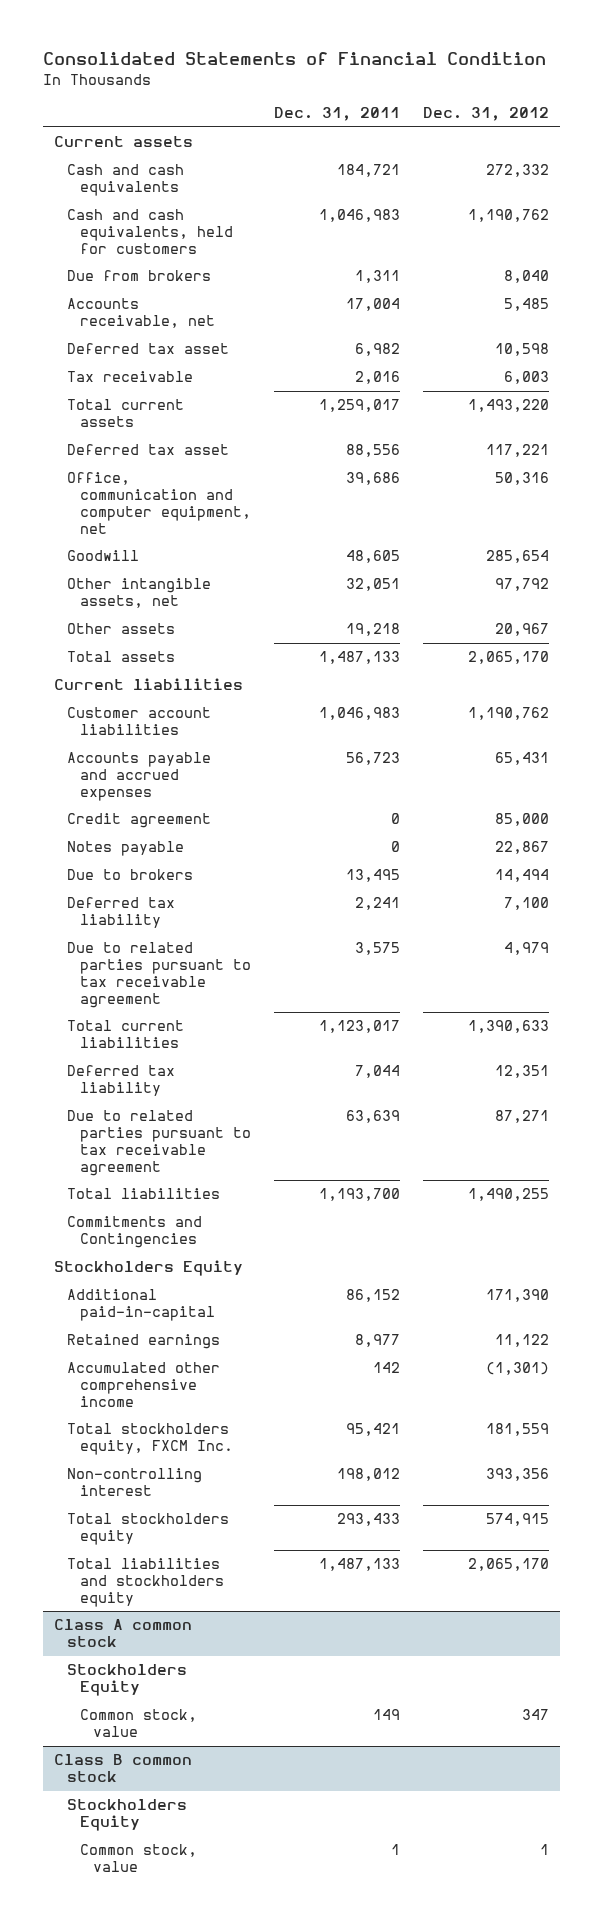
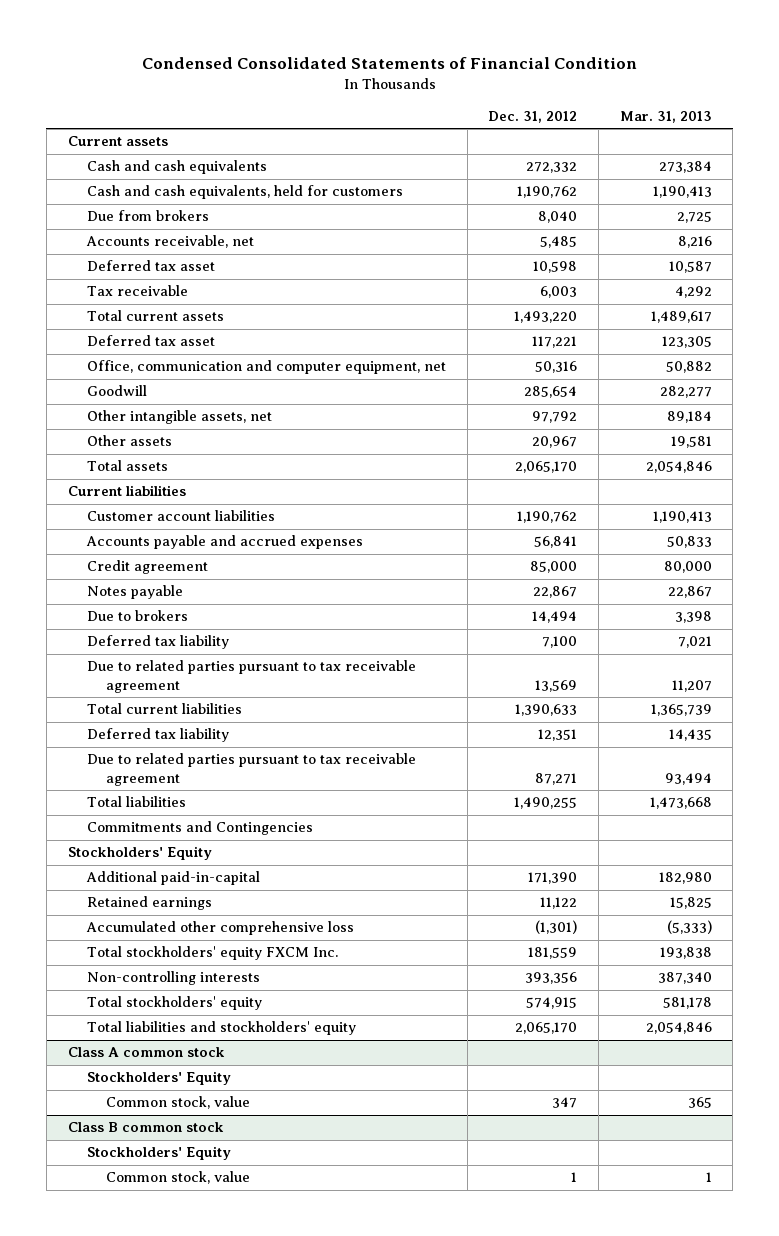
[42,52,546,66] Consolidated Statements of Financial Condition -> [141,56,637,69] Condensed Consolidated Statements of Financial Condition
[273,107,400,122] Dec. 31, 2011 -> none
none -> [619,110,712,123] Mar. 31, 2013
[494,752,549,766] 65,431 -> [534,536,578,549] 56,841
[503,942,549,956] 4,979 -> [535,679,578,692] 13,569
[53,1260,243,1277] Stockholders Equity -> [67,846,212,861] Stockholders' Equity
[67,1362,221,1407] Accumulated other comprehensive income -> [85,921,354,936] Accumulated other comprehensive loss
[67,1423,234,1456] Total stockholders equity, FXCM Inc. -> [86,946,338,961] Total stockholders' equity FXCM Inc.
[67,1468,203,1497] Non-controlling interest -> [86,971,260,986] Non-controlling interests
[67,1513,230,1546] Total stockholders equity -> [86,996,262,1011] Total stockholders' equity
[67,1558,225,1607] Total liabilities and stockholders equity -> [86,1021,356,1036] Total liabilities and stockholders' equity
[67,1664,188,1697] Stockholders Equity -> [86,1071,231,1086] Stockholders' Equity
[67,1799,188,1832] Stockholders Equity -> [86,1146,231,1161] Stockholders' Equity

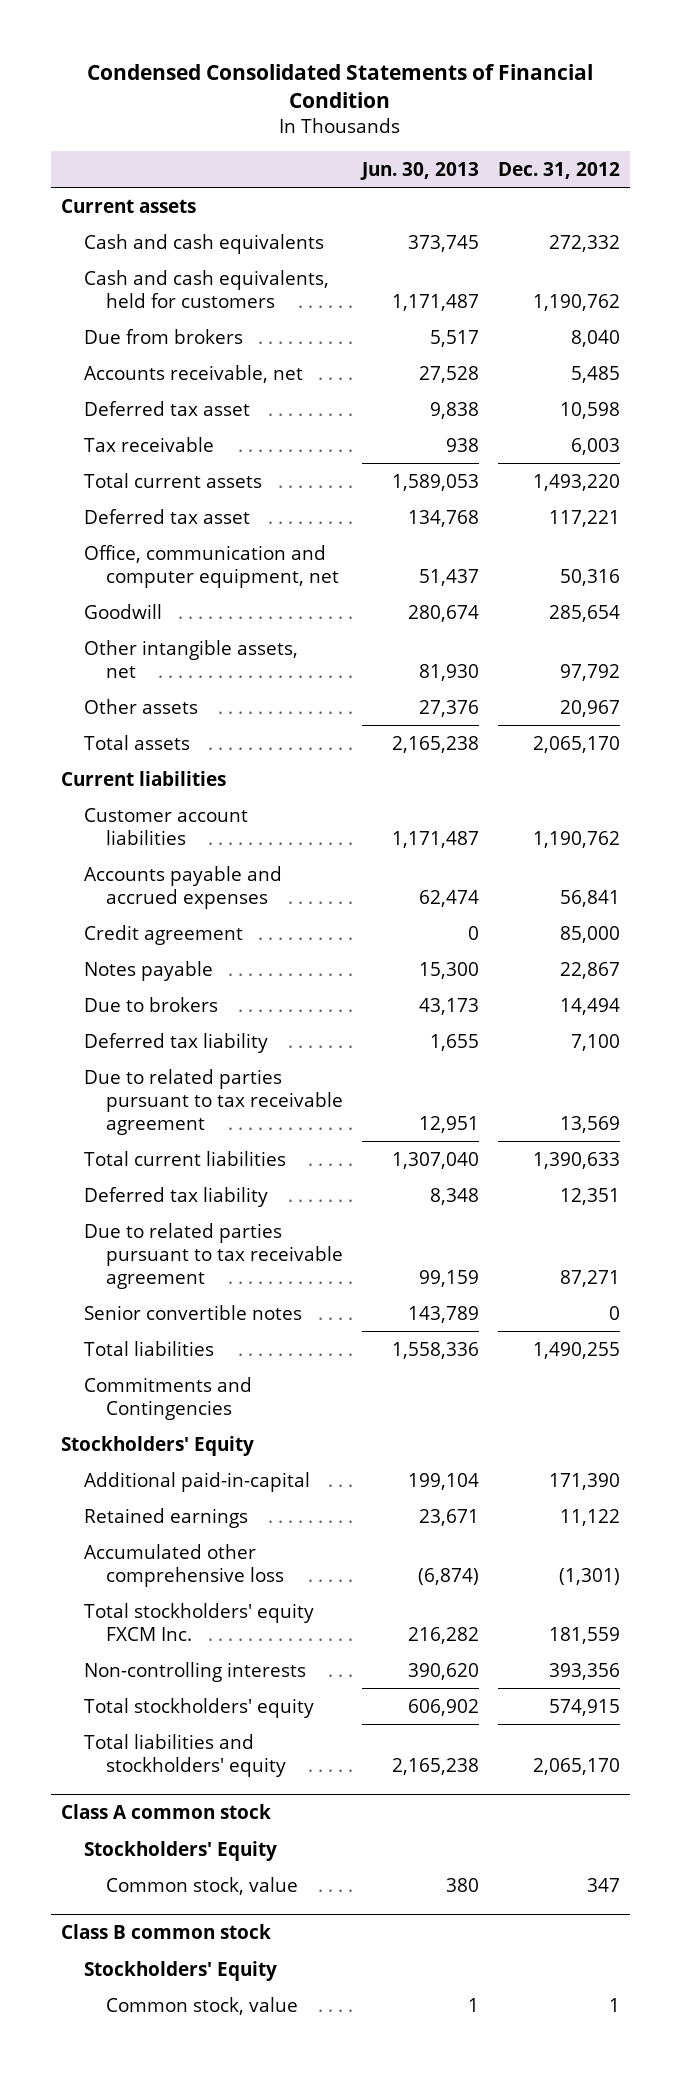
[619,110,712,123] Mar. 31, 2013 -> none
none -> [360,161,480,180] Jun. 30, 2013
none -> [83,1304,302,1320] Senior convertible notes

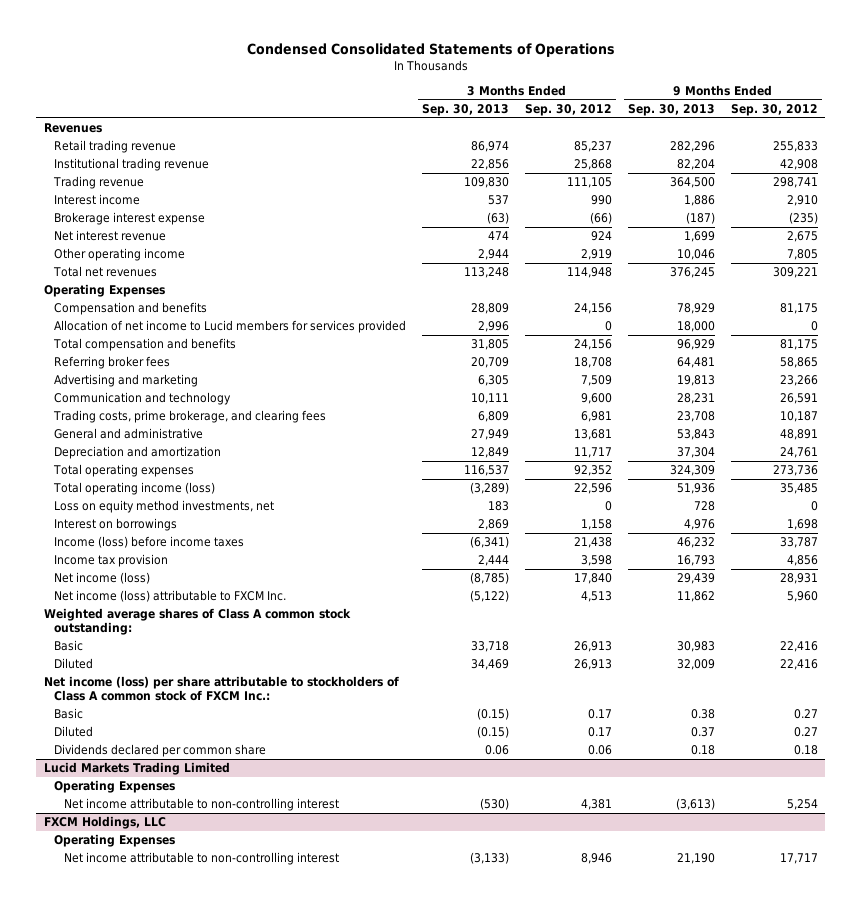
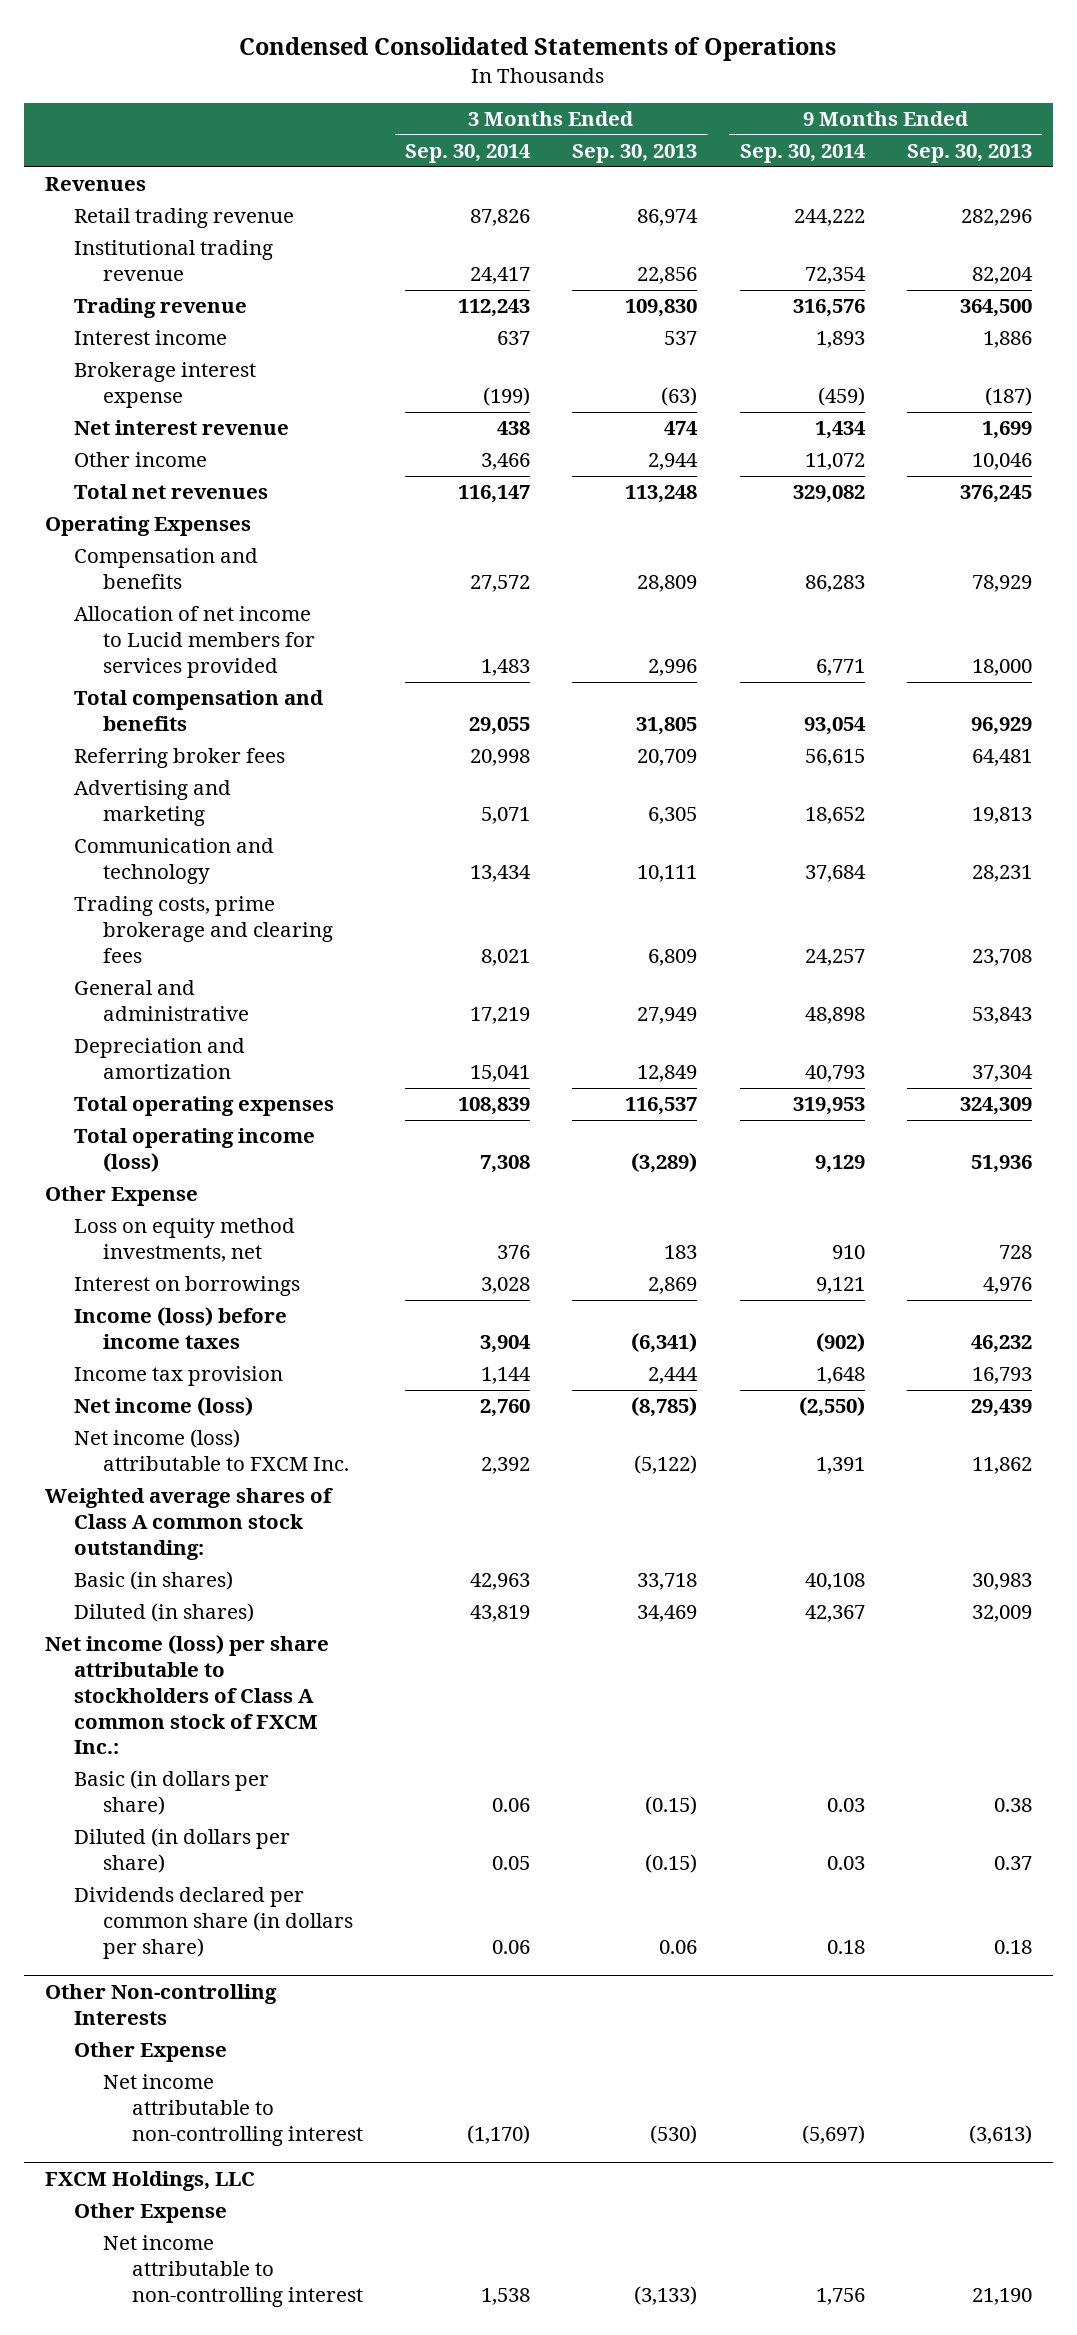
[524,104,612,117] Sep. 30, 2012 -> none
[730,104,818,117] Sep. 30, 2012 -> none
none -> [405,144,532,164] Sep. 30, 2014
none -> [739,144,866,164] Sep. 30, 2014
[54,248,186,262] Other operating income -> [73,452,207,468] Other income
[53,410,327,424] Trading costs, prime brokerage, and clearing fees -> [73,896,333,963] Trading costs, prime brokerage and clearing fees
none -> [44,1186,198,1207] Other Expense
[54,640,84,652] Basic -> [73,1571,233,1591] Basic (in shares)
[54,658,94,670] Diluted -> [73,1603,254,1623] Diluted (in shares)
[44,762,231,776] Lucid Markets Trading Limited -> none
[54,780,176,794] Operating Expenses -> none
[54,708,84,720] Basic -> [73,1770,269,1816] Basic (in dollars per share)
[54,726,94,738] Diluted -> [73,1828,290,1874] Diluted (in dollars per share)
[54,744,267,758] Dividends declared per common share -> [73,1887,353,1959] Dividends declared per common share (in dollars per share)
none -> [44,1984,277,2025] Other Non-controlling Interests
none -> [73,2042,227,2063] Other Expense
[54,834,176,848] Operating Expenses -> none
none -> [73,2203,227,2224] Other Expense

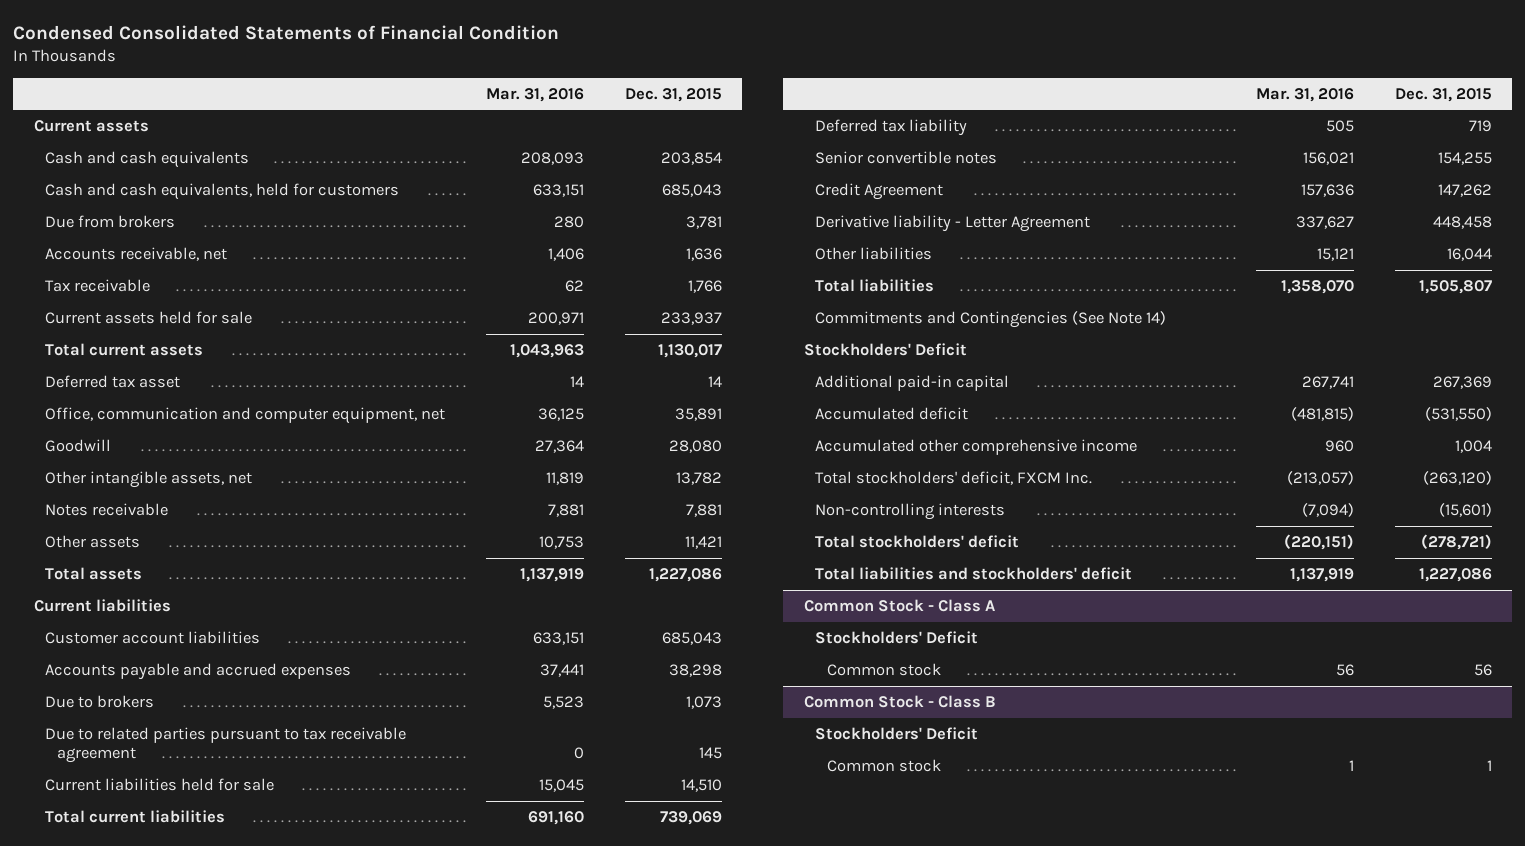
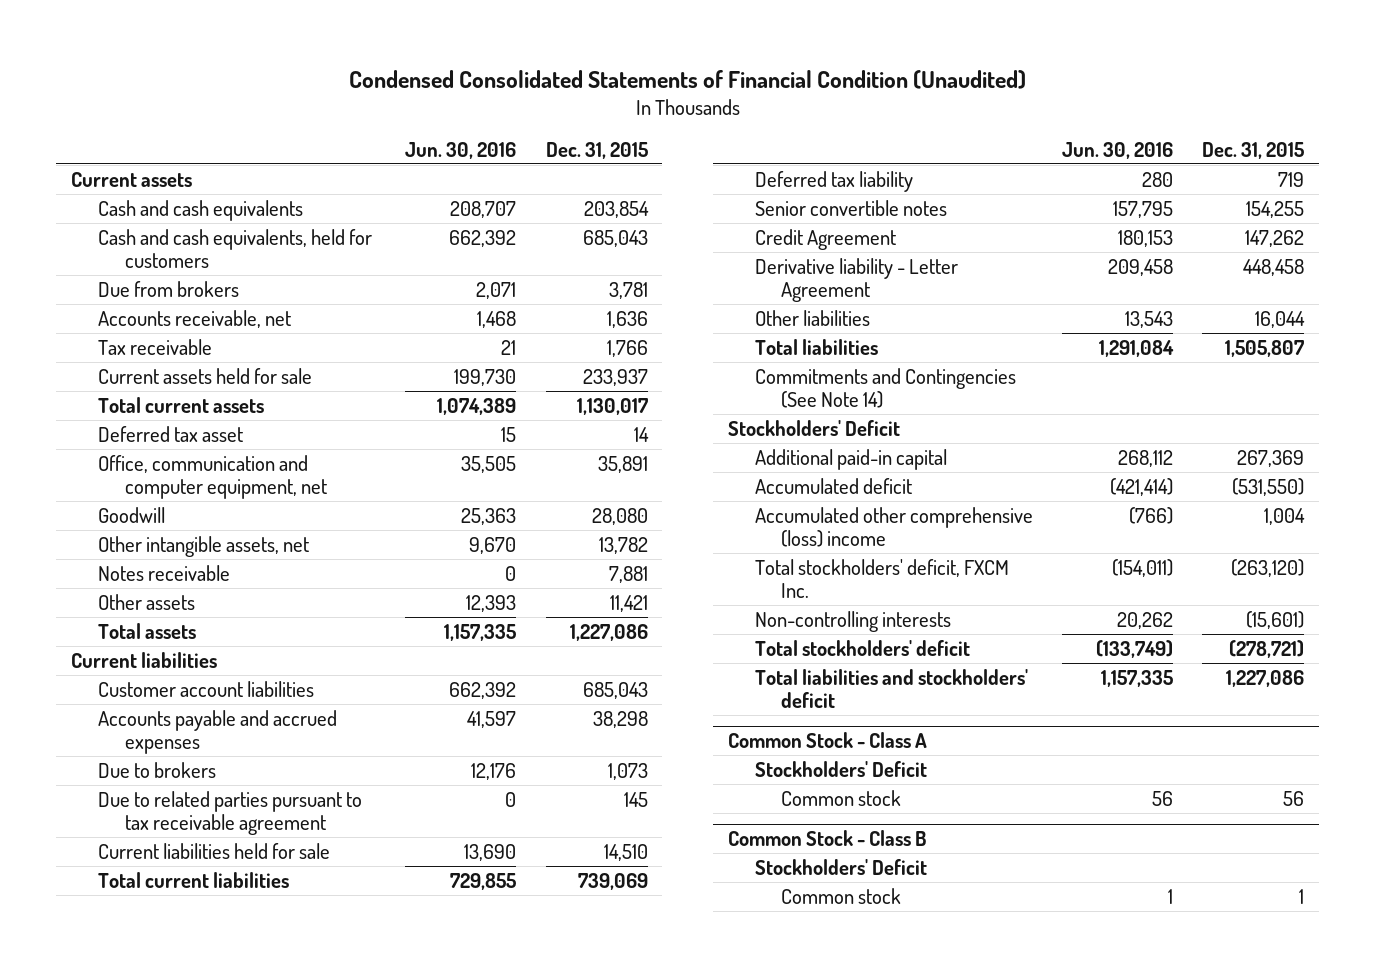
[13,24,560,40] Condensed Consolidated Statements of Financial Condition -> [348,69,1026,89] Condensed Consolidated Statements of Financial Condition (Unaudited)
[486,87,585,102] Mar. 31, 2016 -> none
none -> [405,142,517,160] Jun. 30, 2016
[815,439,1138,456] Accumulated other comprehensive income -> [754,506,1033,548] Accumulated other comprehensive (loss) income

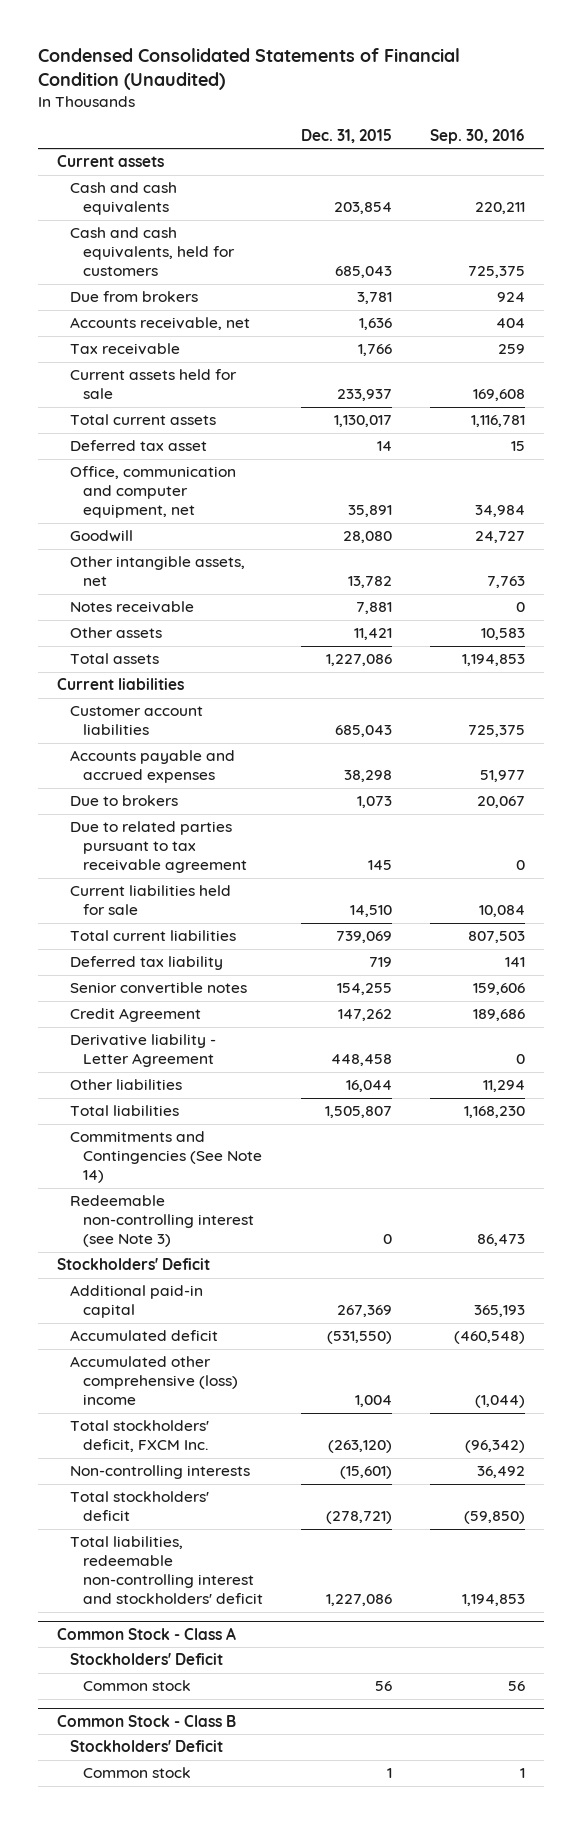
[405,142,517,160] Jun. 30, 2016 -> none
none -> [429,129,525,145] Sep. 30, 2016
none -> [70,1195,255,1248] Redeemable non-controlling interest (see Note 3)
[754,668,1028,709] Total liabilities and stockholders' deficit -> [70,1536,264,1605] Total liabilities, redeemable non-controlling interest and stockholders' deficit

